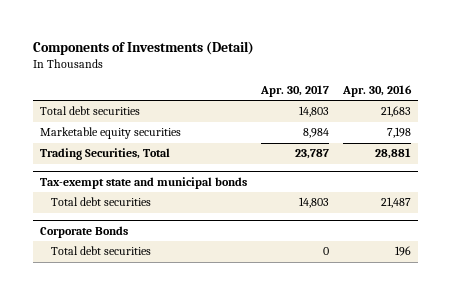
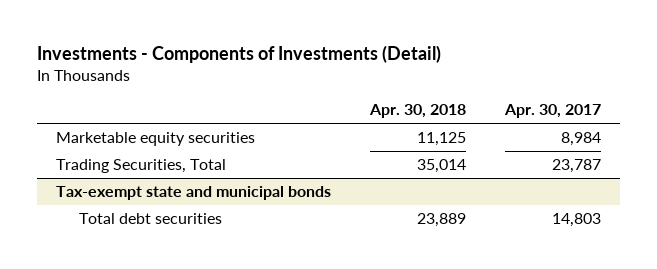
[33,40,255,55] Components of Investments (Detail) -> [36,45,441,64] Investments - Components of Investments (Detail)
[342,85,413,98] Apr. 30, 2016 -> none
none -> [369,104,467,119] Apr. 30, 2018
[40,106,141,116] Total debt securities -> none
[40,226,129,239] Corporate Bonds -> none
[51,246,152,256] Total debt securities -> none

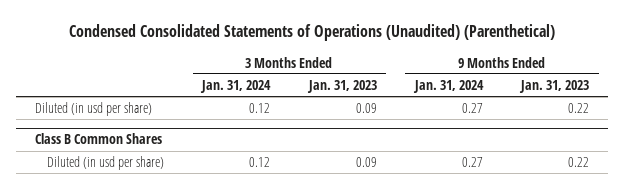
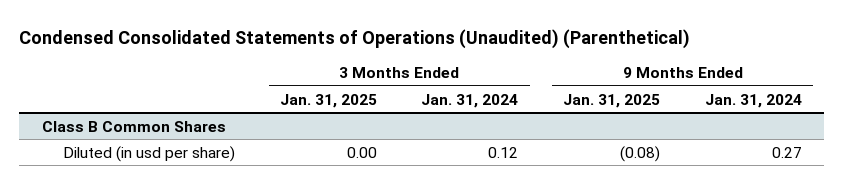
[306,79,377,93] Jan. 31, 2023 -> none
[519,79,590,93] Jan. 31, 2023 -> none
none -> [279,93,377,108] Jan. 31, 2025
none -> [563,93,661,108] Jan. 31, 2025
[34,102,152,117] Diluted (in usd per share) -> none

